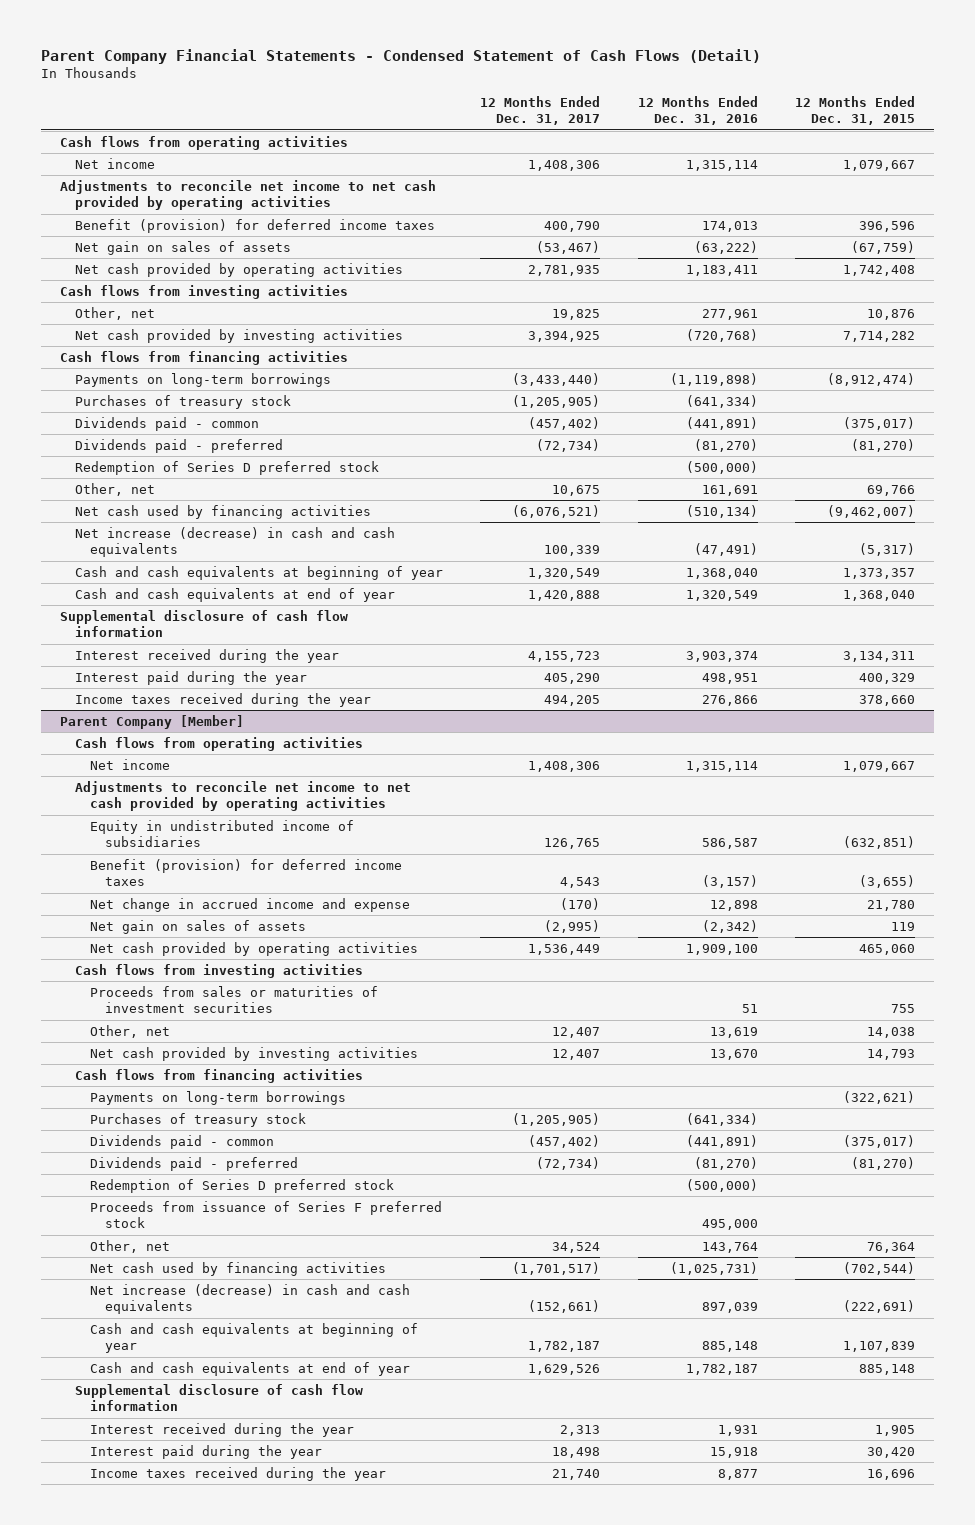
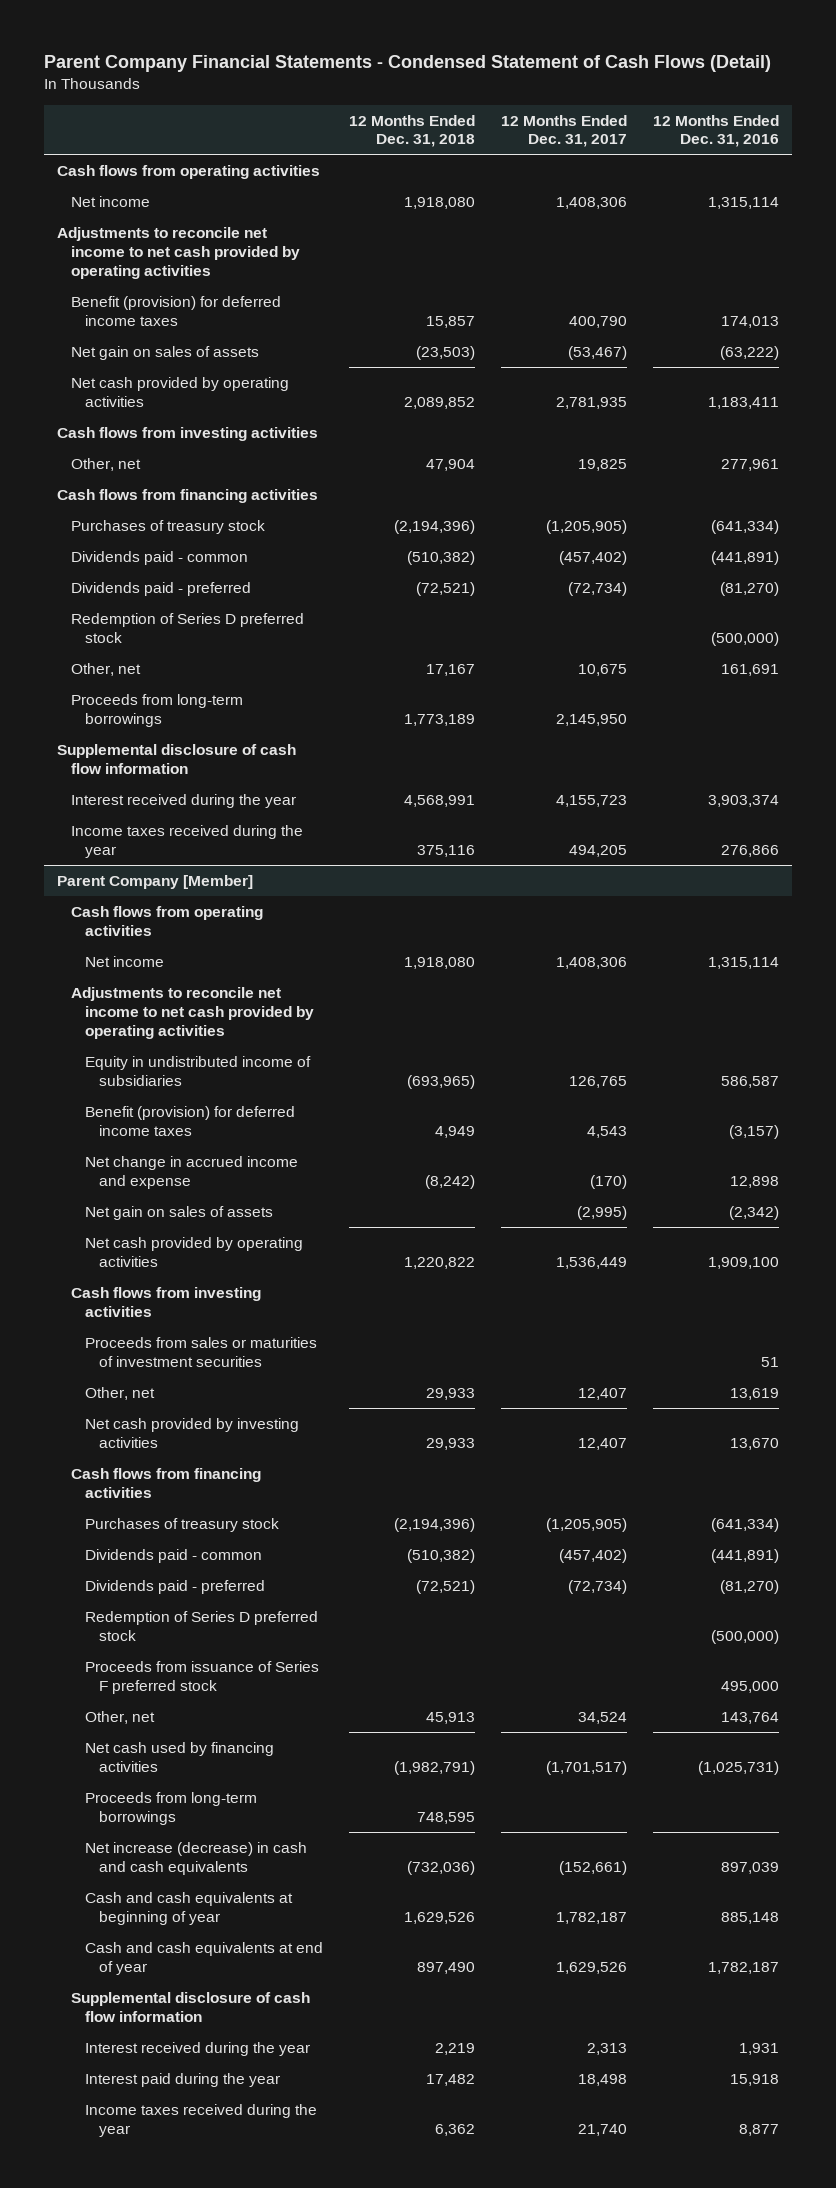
[795,95,916,126] 12 Months Ended Dec. 31, 2015 -> none
none -> [348,114,475,148] 12 Months Ended Dec. 31, 2018
[74,328,403,343] Net cash provided by investing activities -> none
[74,372,331,387] Payments on long-term borrowings -> none
[74,504,371,519] Net cash used by financing activities -> none
[74,526,395,558] Net increase (decrease) in cash and cash equivalents -> none
[74,565,443,580] Cash and cash equivalents at beginning of year -> none
[74,587,395,602] Cash and cash equivalents at end of year -> none
none -> [70,693,243,727] Proceeds from long-term borrowings
[74,670,307,685] Interest paid during the year -> none
[89,1090,346,1105] Payments on long-term borrowings -> none
none -> [84,1791,257,1825] Proceeds from long-term borrowings

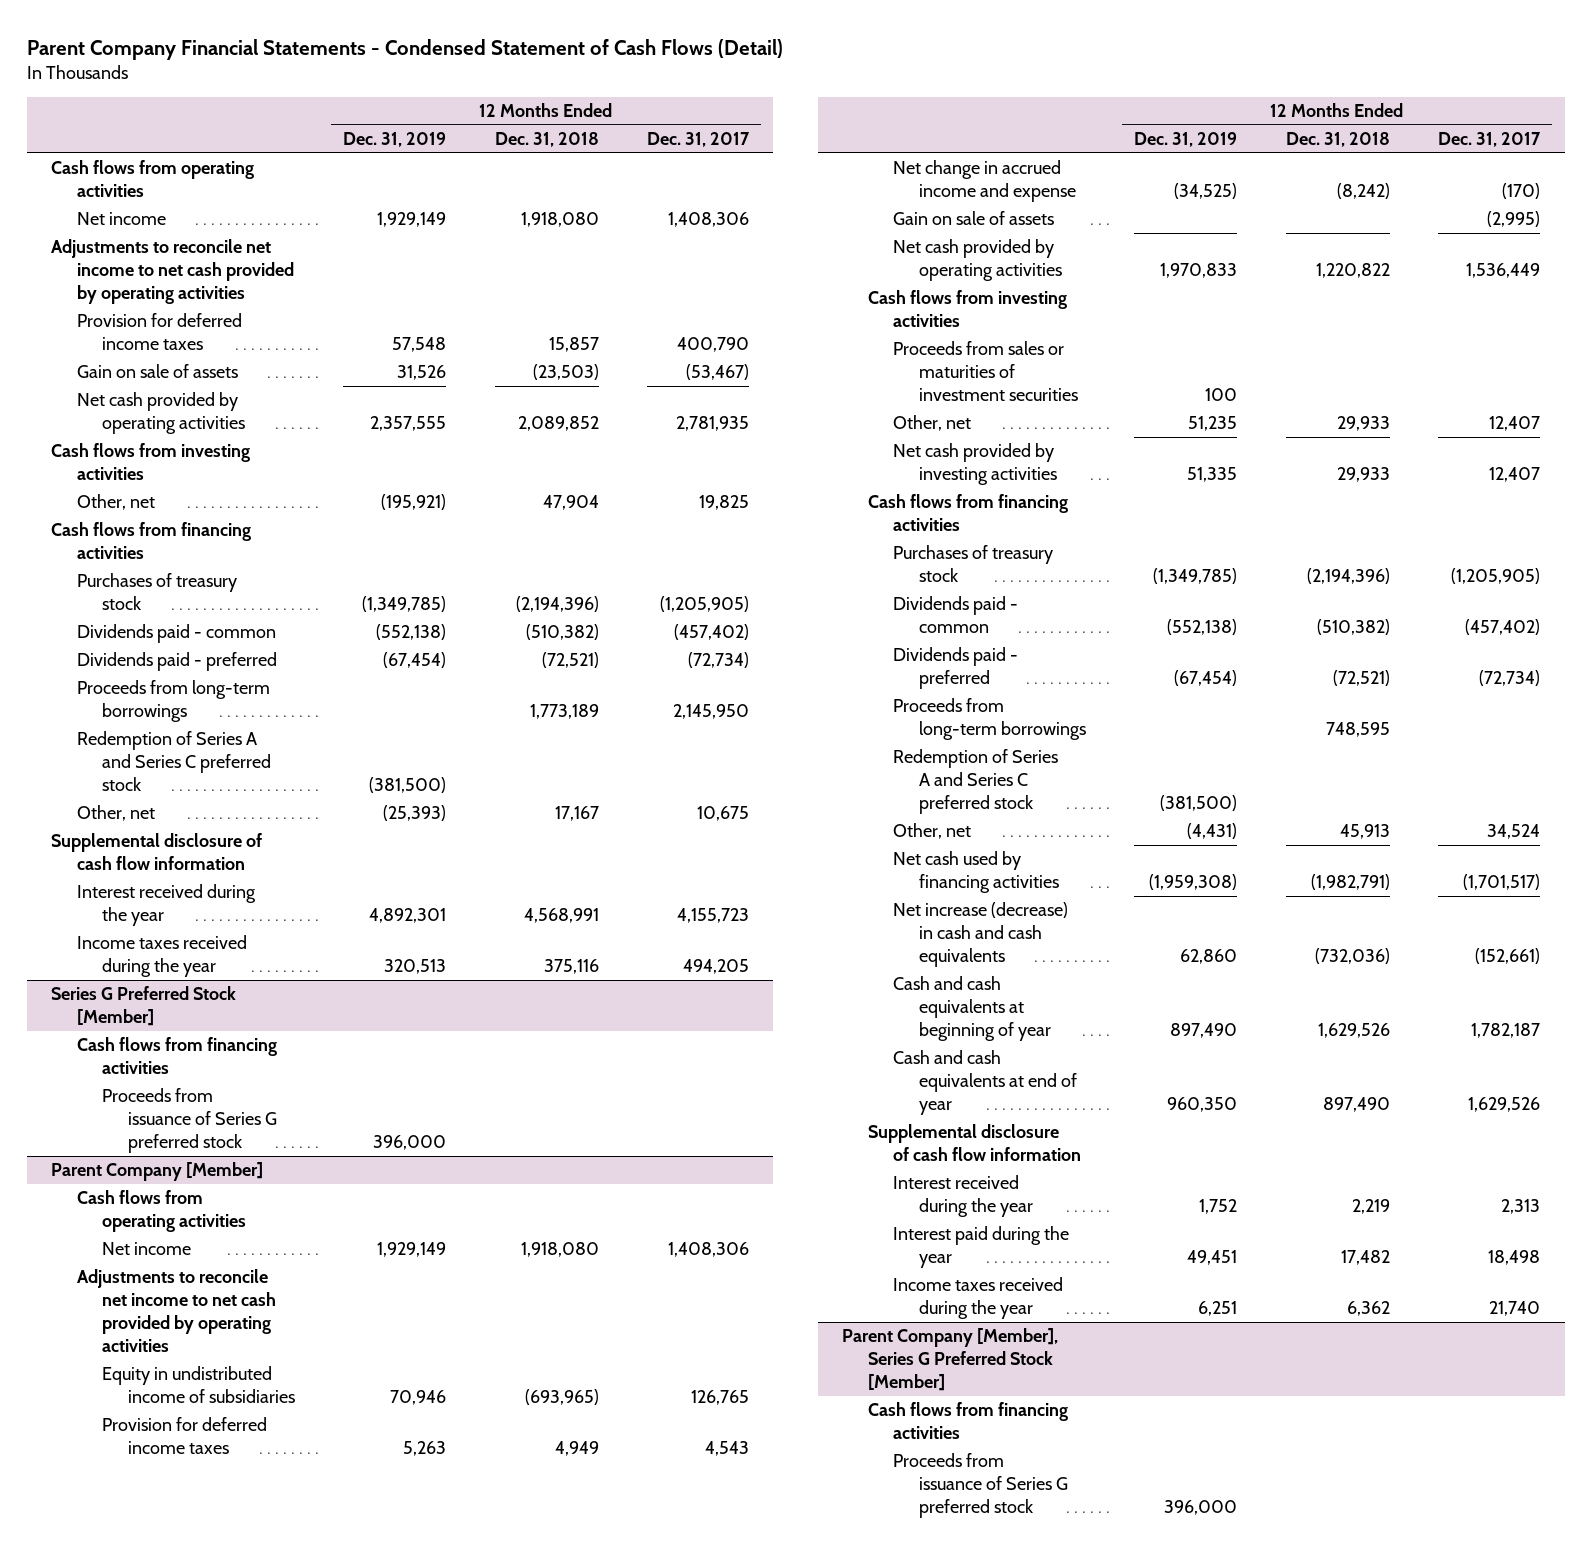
[653,114,780,148] 12 Months Ended Dec. 31, 2016 -> none
none -> [343,131,447,147] Dec. 31, 2019
[70,295,281,326] Benefit (provision) for deferred income taxes -> [76,313,242,351] Provision for deferred income taxes
[70,345,259,360] Net gain on sales of assets -> [76,364,238,379] Gain on sale of assets
[70,612,304,643] Redemption of Series D preferred stock -> none
none -> [76,731,272,791] Redemption of Series A and Series C preferred stock
[70,662,141,676] Other, net -> [76,805,155,822] Other, net
none -> [51,986,237,1027] Series G Preferred Stock [Member]
none -> [76,1037,277,1075] Cash flows from financing activities
none -> [102,1088,277,1153] Proceeds from issuance of Series G preferred stock
[84,1105,295,1136] Benefit (provision) for deferred income taxes -> [102,1417,268,1455] Provision for deferred income taxes
[84,1205,273,1220] Net gain on sales of assets -> [893,211,1055,226] Gain on sale of assets
[84,1660,319,1694] Proceeds from issuance of Series F preferred stock -> none
[84,1791,257,1825] Proceeds from long-term borrowings -> [893,698,1086,741] Proceeds from long-term borrowings
[84,1610,318,1641] Redemption of Series D preferred stock -> [893,749,1059,814] Redemption of Series A and Series C preferred stock
none -> [842,1328,1059,1391] Parent Company [Member], Series G Preferred Stock [Member]
none -> [867,1402,1068,1440] Cash flows from financing activities
none -> [893,1453,1068,1518] Proceeds from issuance of Series G preferred stock

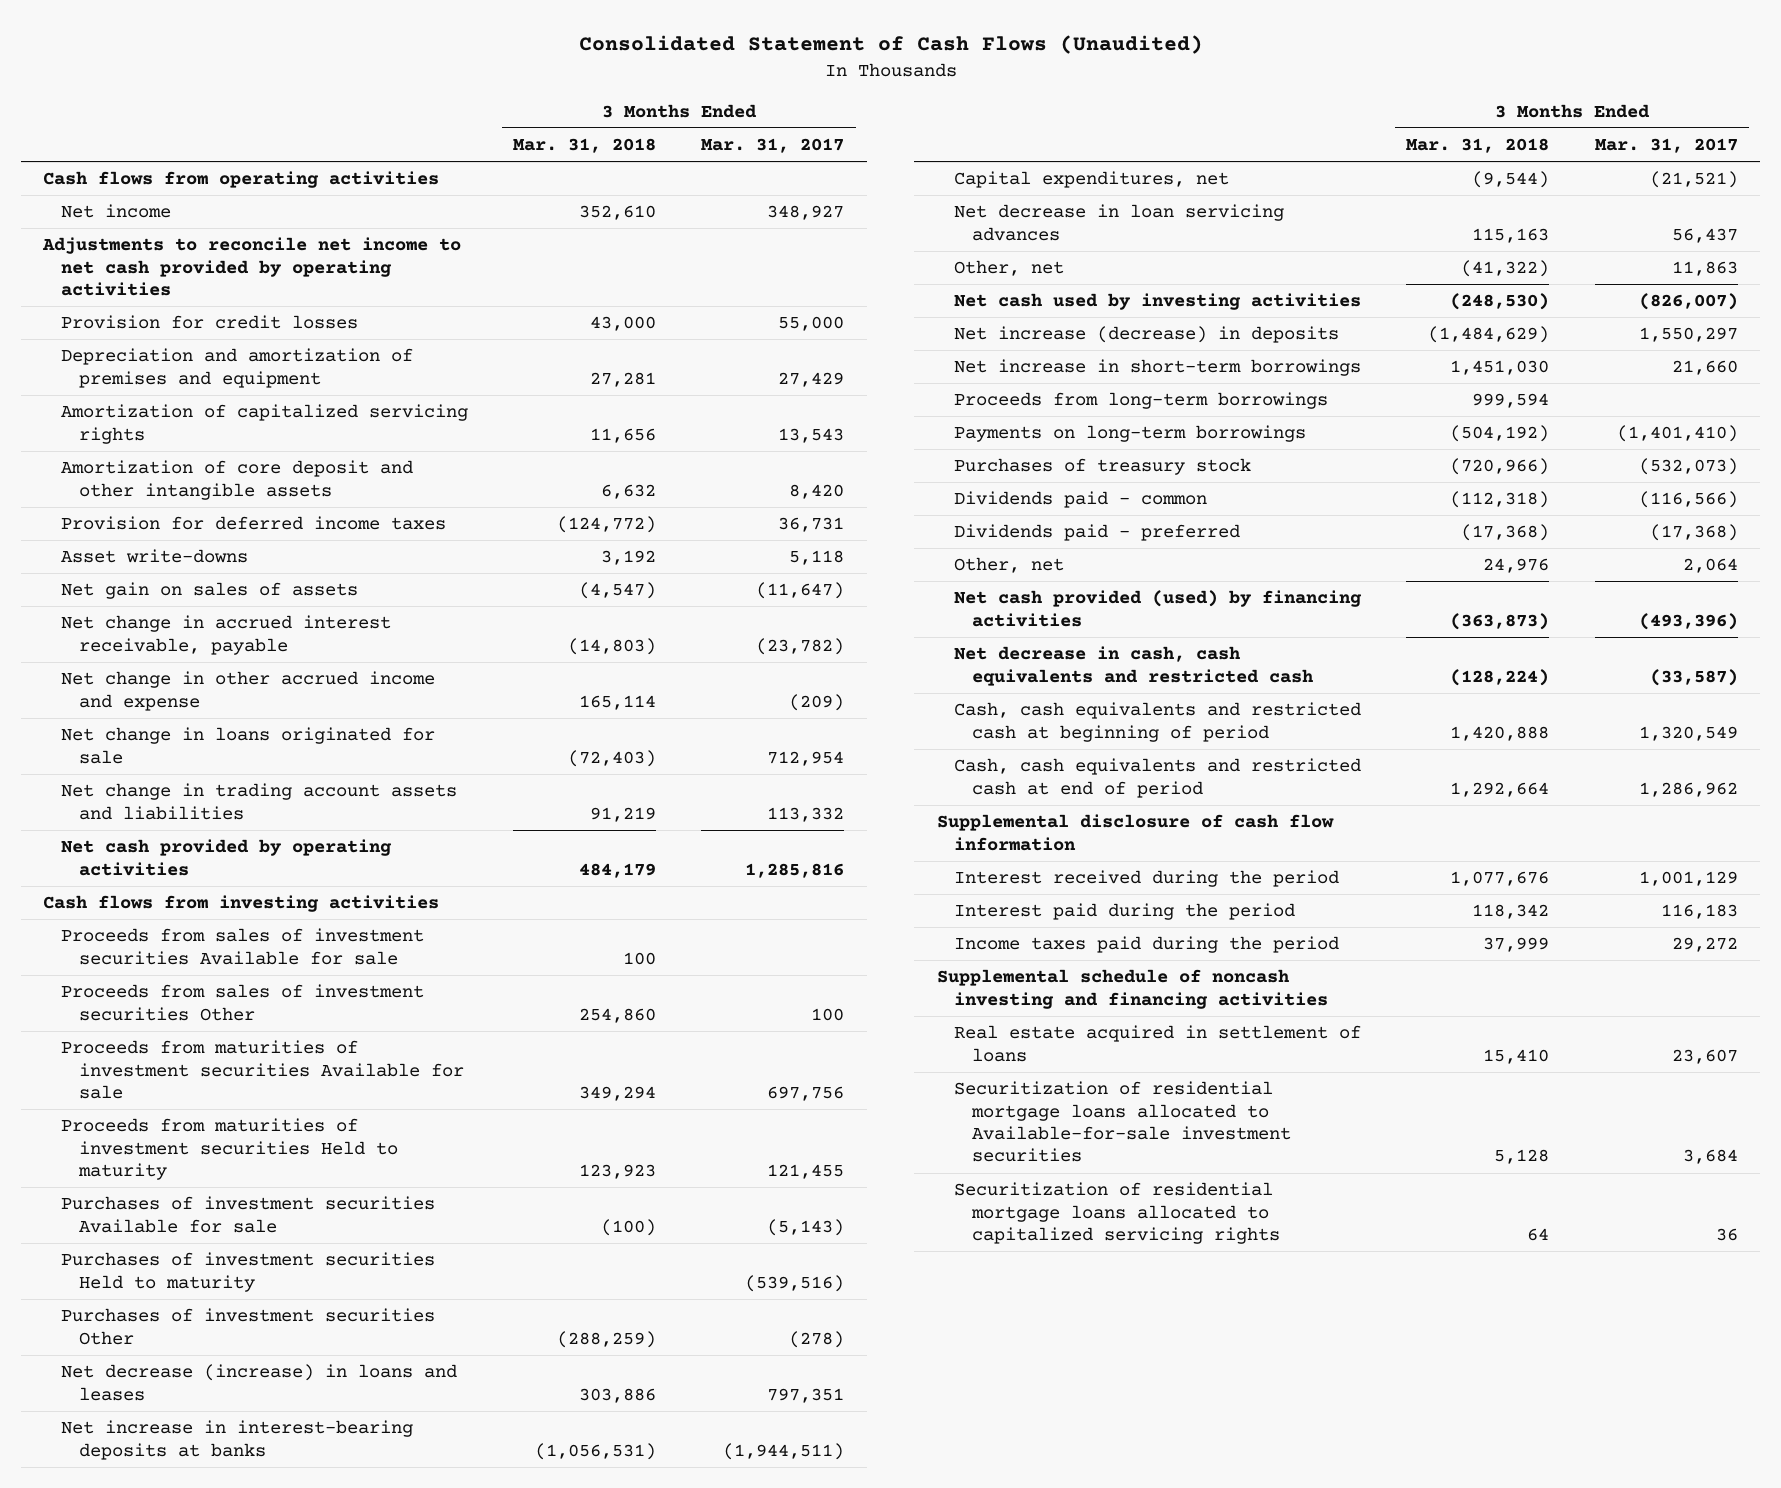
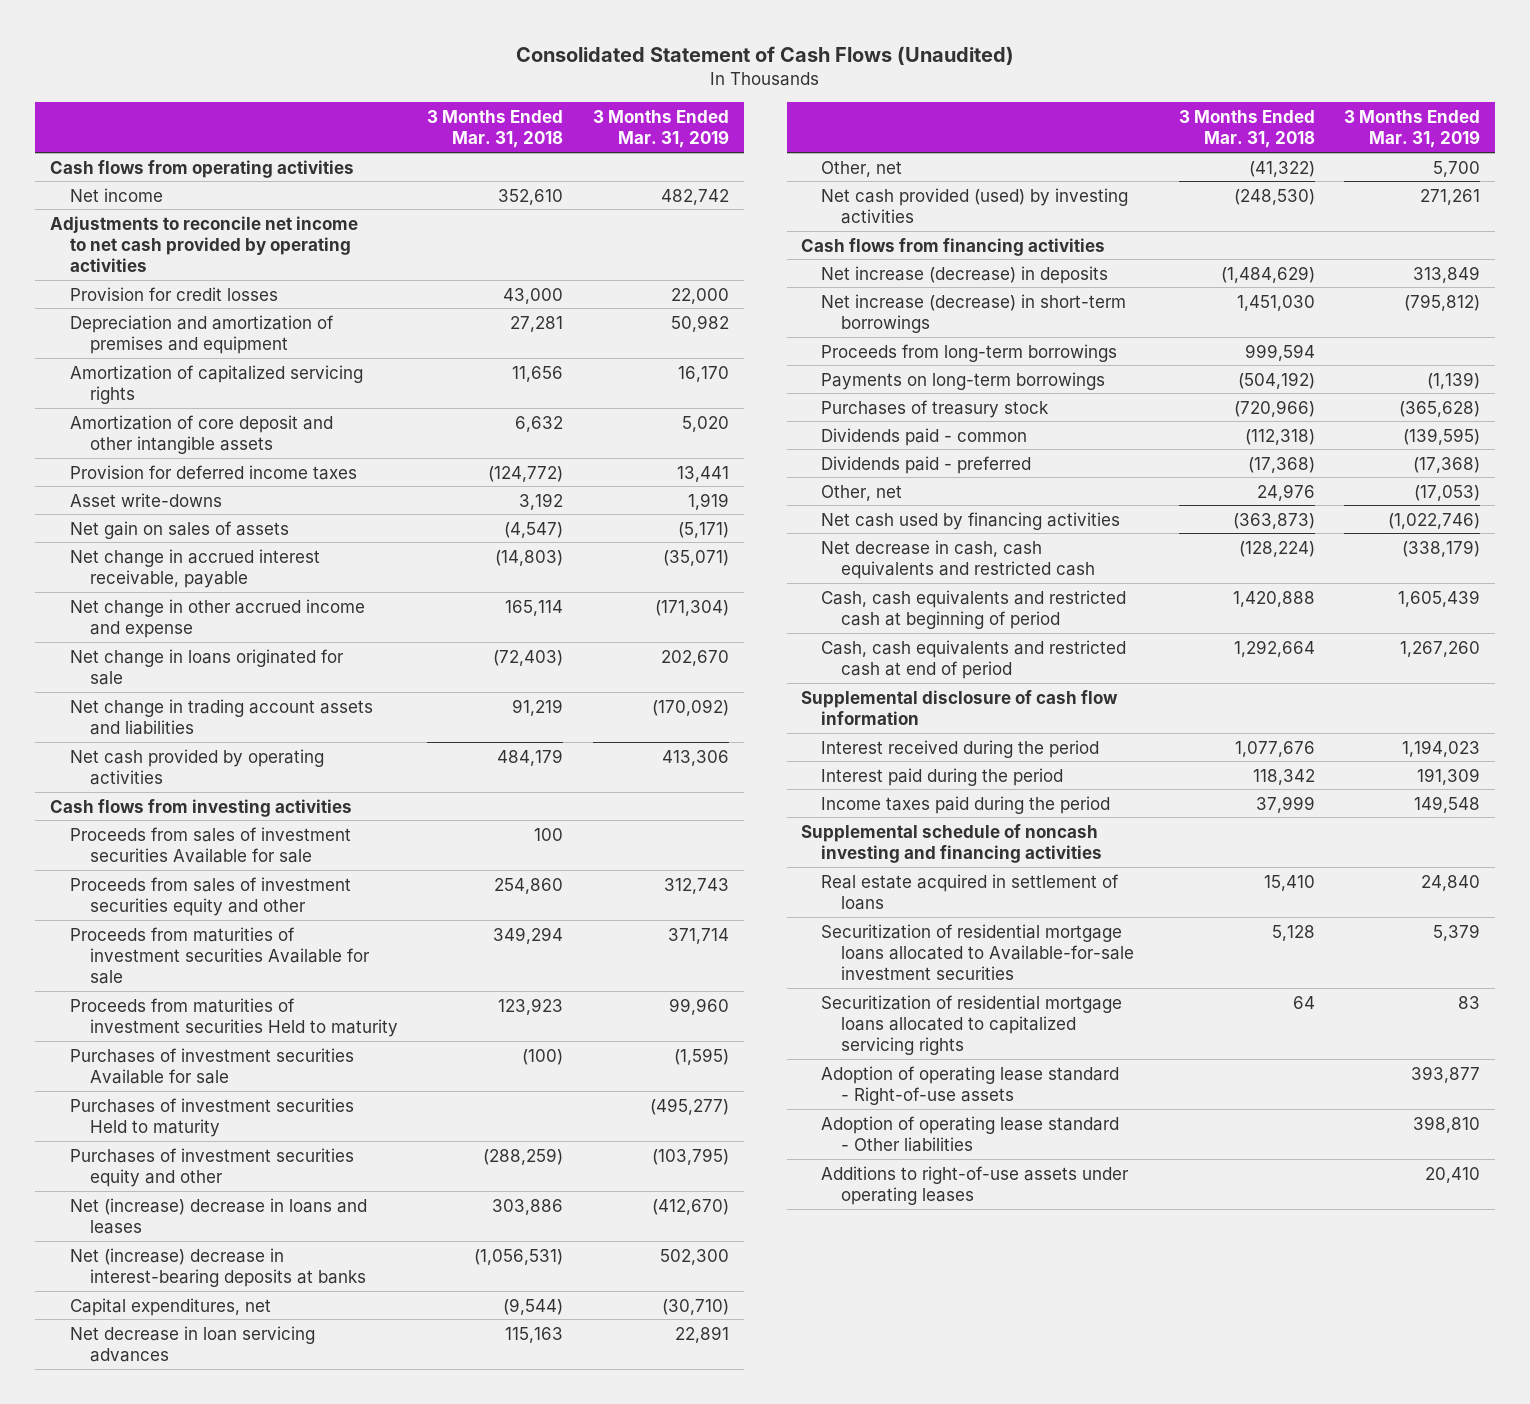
[701,137,845,153] Mar. 31, 2017 -> none
none -> [592,109,729,149] 3 Months Ended Mar. 31, 2019
[61,984,425,1021] Proceeds from sales of investment securities Other -> [69,876,351,917] Proceeds from sales of investment securities equity and other
[61,1308,436,1345] Purchases of investment securities Other -> [69,1147,354,1188] Purchases of investment securities equity and other
[61,1364,458,1401] Net decrease (increase) in loans and leases -> [69,1197,367,1235] Net (increase) decrease in loans and leases
[61,1420,414,1460] Net increase in interest-bearing deposits at banks -> [69,1247,366,1288] Net (increase) decrease in interest-bearing deposits at banks
[954,293,1362,311] Net cash used by investing activities -> [821,187,1129,225] Net cash provided (used) by investing activities
none -> [801,237,1106,256] Cash flows from financing activities
[954,359,1362,377] Net increase in short-term borrowings -> [821,293,1127,334] Net increase (decrease) in short-term borrowings
[954,590,1363,627] Net cash provided (used) by financing activities -> [821,511,1121,530] Net cash used by financing activities
none -> [821,1065,1120,1106] Adoption of operating lease standard - Right-of-use assets
none -> [821,1115,1120,1153] Adoption of operating lease standard - Other liabilities
none -> [821,1165,1130,1206] Additions to right-of-use assets under operating leases

